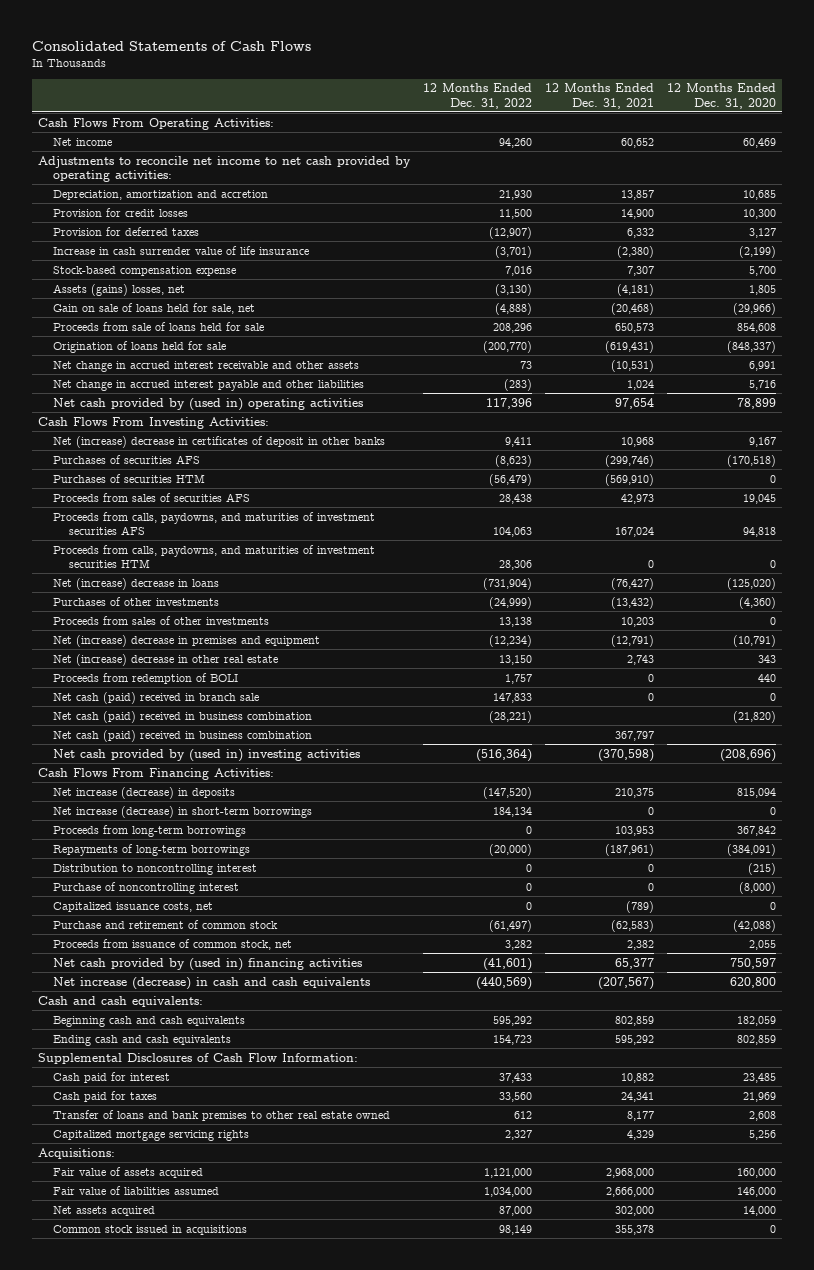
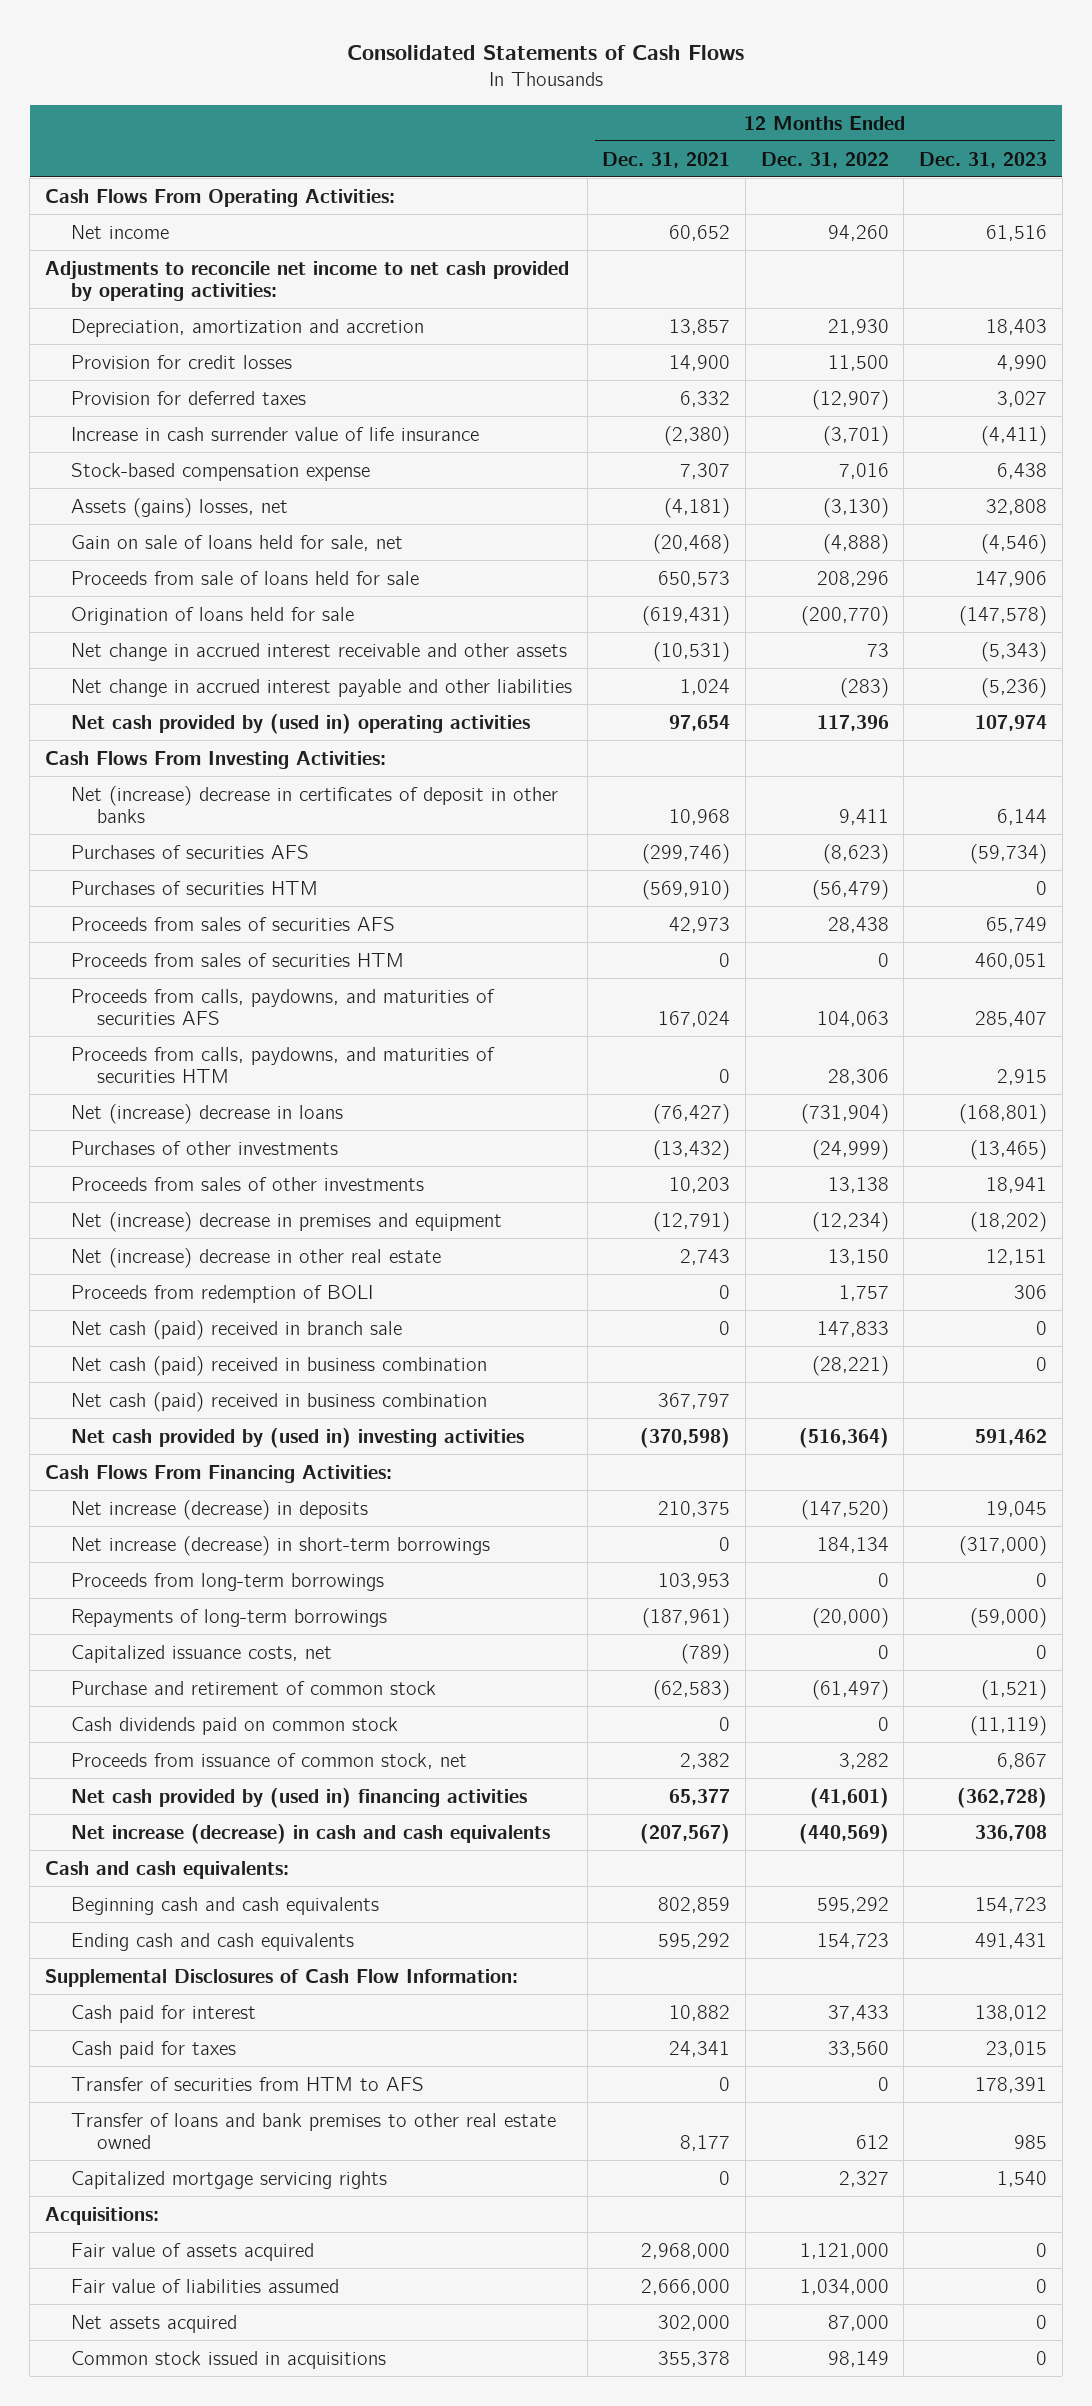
[666,83,776,109] 12 Months Ended Dec. 31, 2020 -> none
none -> [919,151,1048,168] Dec. 31, 2023
none -> [70,952,404,967] Proceeds from sales of securities HTM
[53,511,376,535] Proceeds from calls, paydowns, and maturities of investment securities AFS -> [70,988,495,1026] Proceeds from calls, paydowns, and maturities of securities AFS
[53,544,376,568] Proceeds from calls, paydowns, and maturities of investment securities HTM -> [70,1046,495,1084] Proceeds from calls, paydowns, and maturities of securities HTM
[53,863,258,875] Distribution to noncontrolling interest -> none
[53,881,240,894] Purchase of noncontrolling interest -> none
none -> [70,1716,398,1735] Cash dividends paid on common stock
none -> [70,2076,424,2091] Transfer of securities from HTM to AFS
[626,1129,654,1140] 4,329 -> [719,2170,731,2185] 0

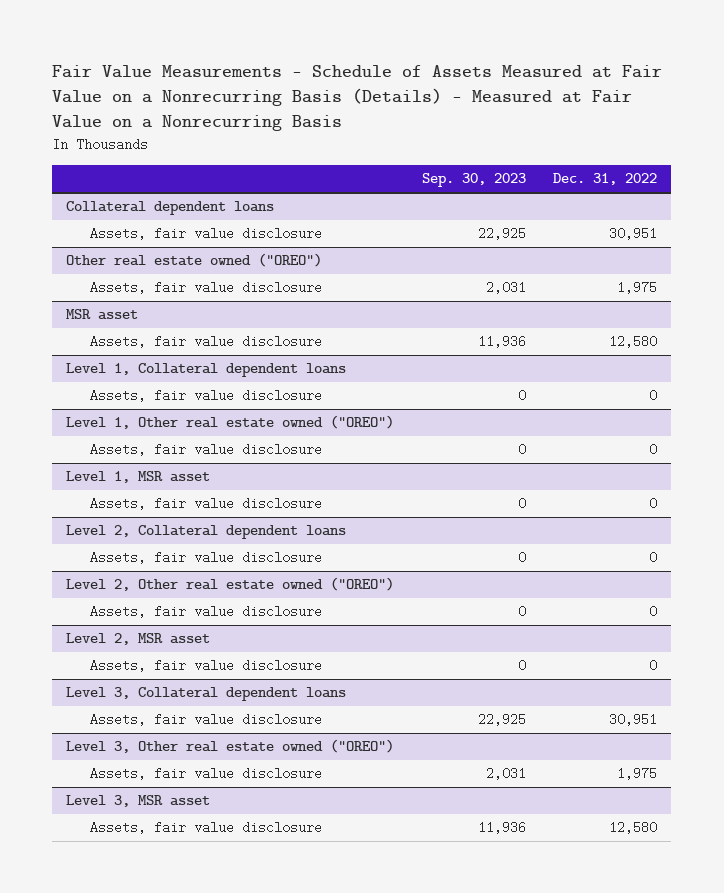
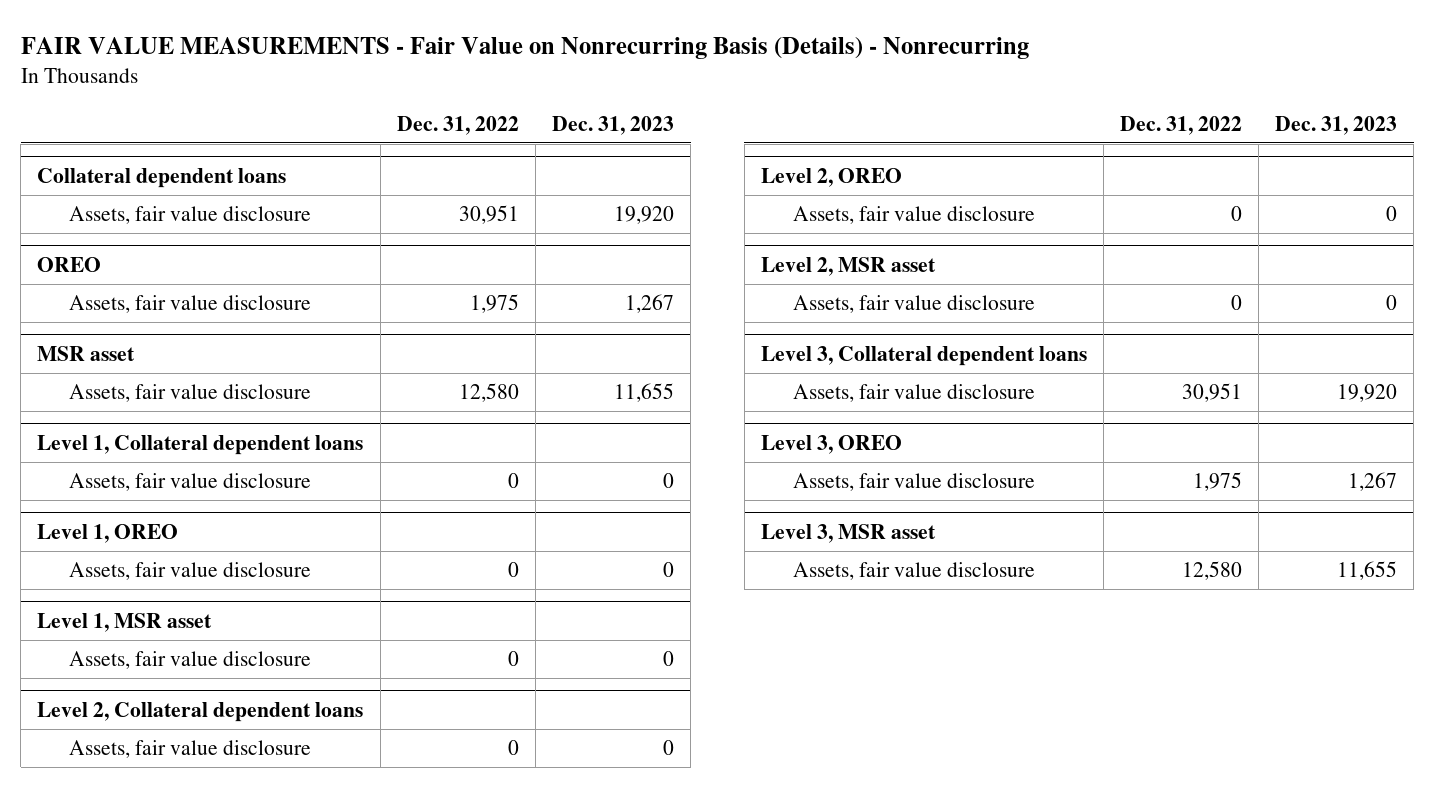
[52,65,663,132] Fair Value Measurements - Schedule of Assets Measured at Fair Value on a Nonrecurring Basis (Details) - Measured at Fair Value on a Nonrecurring Basis -> [20,37,1029,60] FAIR VALUE MEASUREMENTS - Fair Value on Nonrecurring Basis (Details) - Nonrecurring
[421,173,526,188] Sep. 30, 2023 -> none
none -> [551,115,674,135] Dec. 31, 2023
[66,253,323,268] Other real estate owned ("OREO") -> [37,256,102,272] OREO
[66,415,395,430] Level 1, Other real estate owned ("OREO") -> none
none -> [37,523,179,543] Level 1, OREO
[66,577,395,592] Level 2, Other real estate owned ("OREO") -> none
none -> [760,167,902,187] Level 2, OREO
[66,739,395,754] Level 3, Other real estate owned ("OREO") -> none
none -> [760,434,902,454] Level 3, OREO

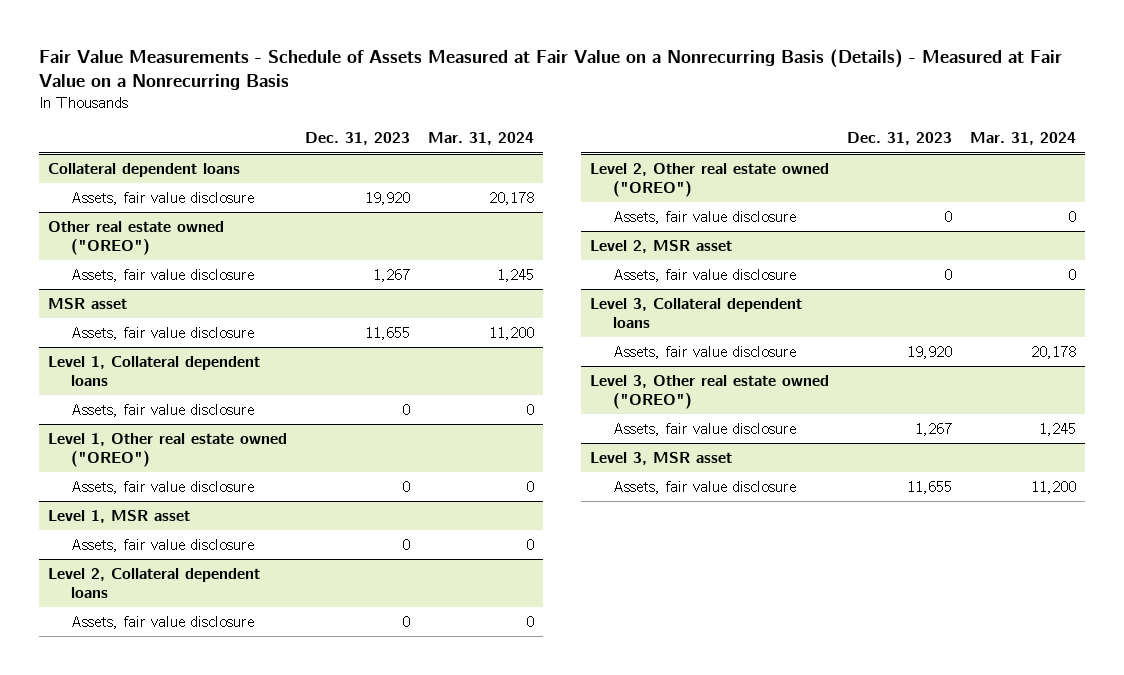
[20,37,1029,60] FAIR VALUE MEASUREMENTS - Fair Value on Nonrecurring Basis (Details) - Nonrecurring -> [38,48,1062,91] Fair Value Measurements - Schedule of Assets Measured at Fair Value on a Nonrecurring Basis (Details) - Measured at Fair Value on a Nonrecurring Basis
[396,115,519,135] Dec. 31, 2022 -> none
none -> [427,132,534,146] Mar. 31, 2024
[37,256,102,272] OREO -> [47,220,224,255] Other real estate owned ("OREO")
[37,523,179,543] Level 1, OREO -> none
none -> [47,432,287,467] Level 1, Other real estate owned ("OREO")
[760,167,902,187] Level 2, OREO -> none
none -> [590,162,830,197] Level 2, Other real estate owned ("OREO")
[760,434,902,454] Level 3, OREO -> none
none -> [590,374,830,409] Level 3, Other real estate owned ("OREO")

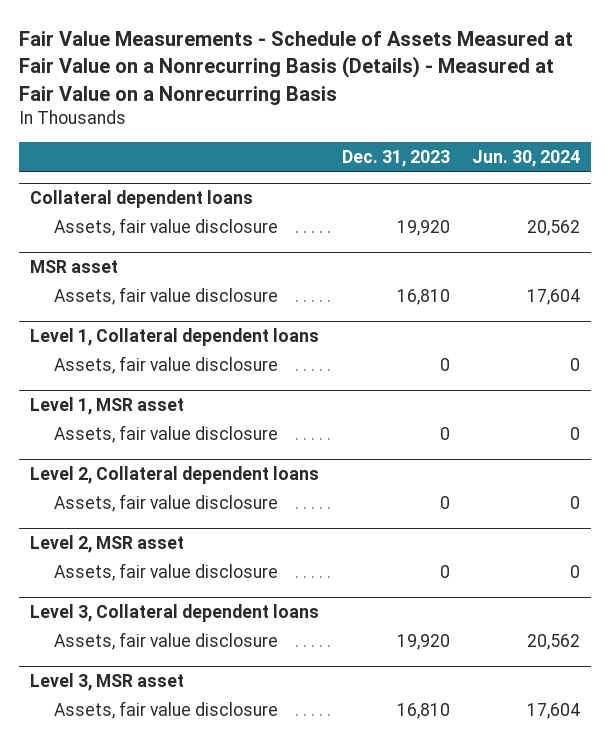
[427,132,534,146] Mar. 31, 2024 -> none
none -> [472,149,581,167] Jun. 30, 2024
[47,220,224,255] Other real estate owned ("OREO") -> none
[70,268,254,282] Assets, fair value disclosure -> none
[364,326,410,340] 11,655 -> [396,288,450,305] 16,810
[47,432,287,467] Level 1, Other real estate owned ("OREO") -> none
[70,480,254,494] Assets, fair value disclosure -> none
[590,162,830,197] Level 2, Other real estate owned ("OREO") -> none
[612,210,796,224] Assets, fair value disclosure -> none
[590,374,830,409] Level 3, Other real estate owned ("OREO") -> none
[612,422,796,436] Assets, fair value disclosure -> none
[907,480,953,494] 11,655 -> [396,702,450,719] 16,810

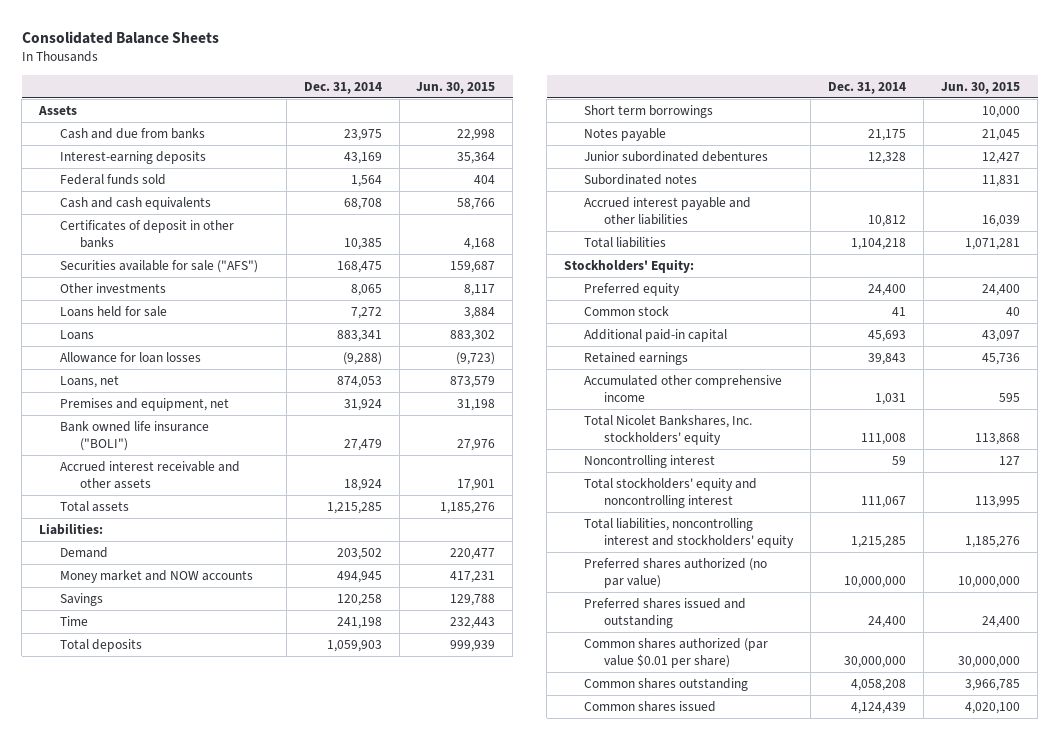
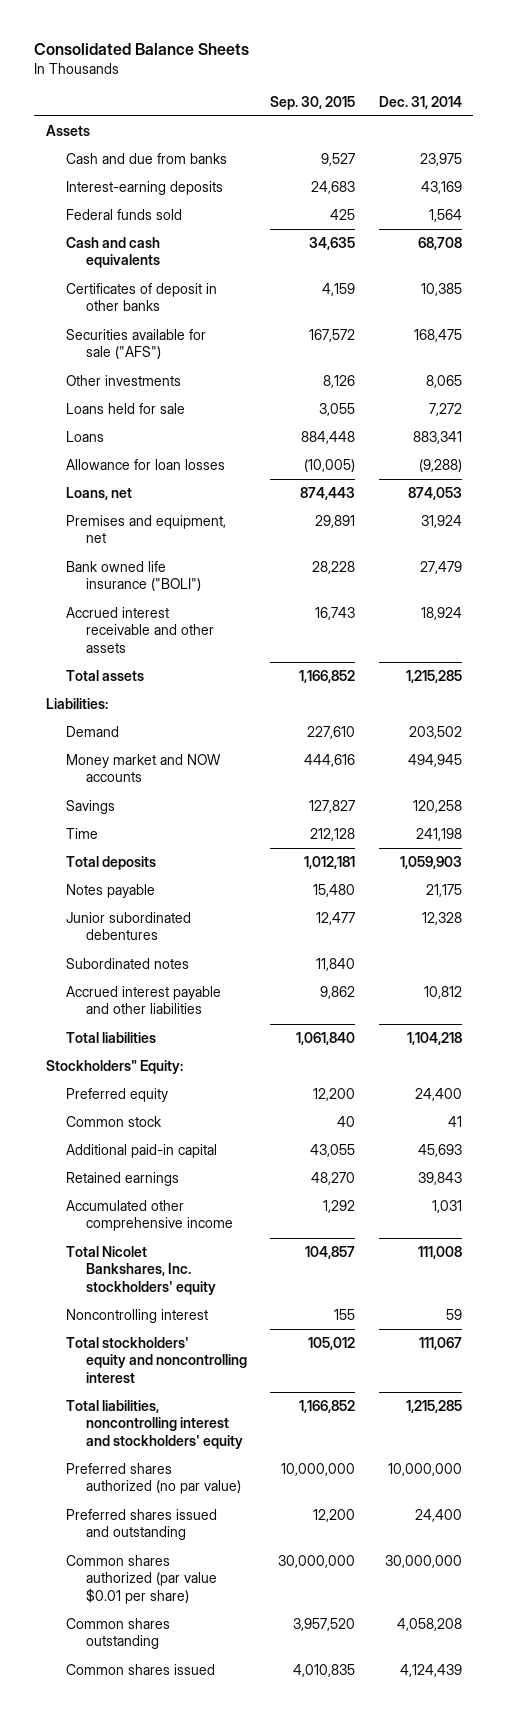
[416,81,496,94] Jun. 30, 2015 -> none
none -> [270,95,356,110] Sep. 30, 2015
[584,104,714,118] Short term borrowings -> none
[564,258,695,273] Stockholders' Equity: -> [45,1060,183,1075] Stockholders" Equity:

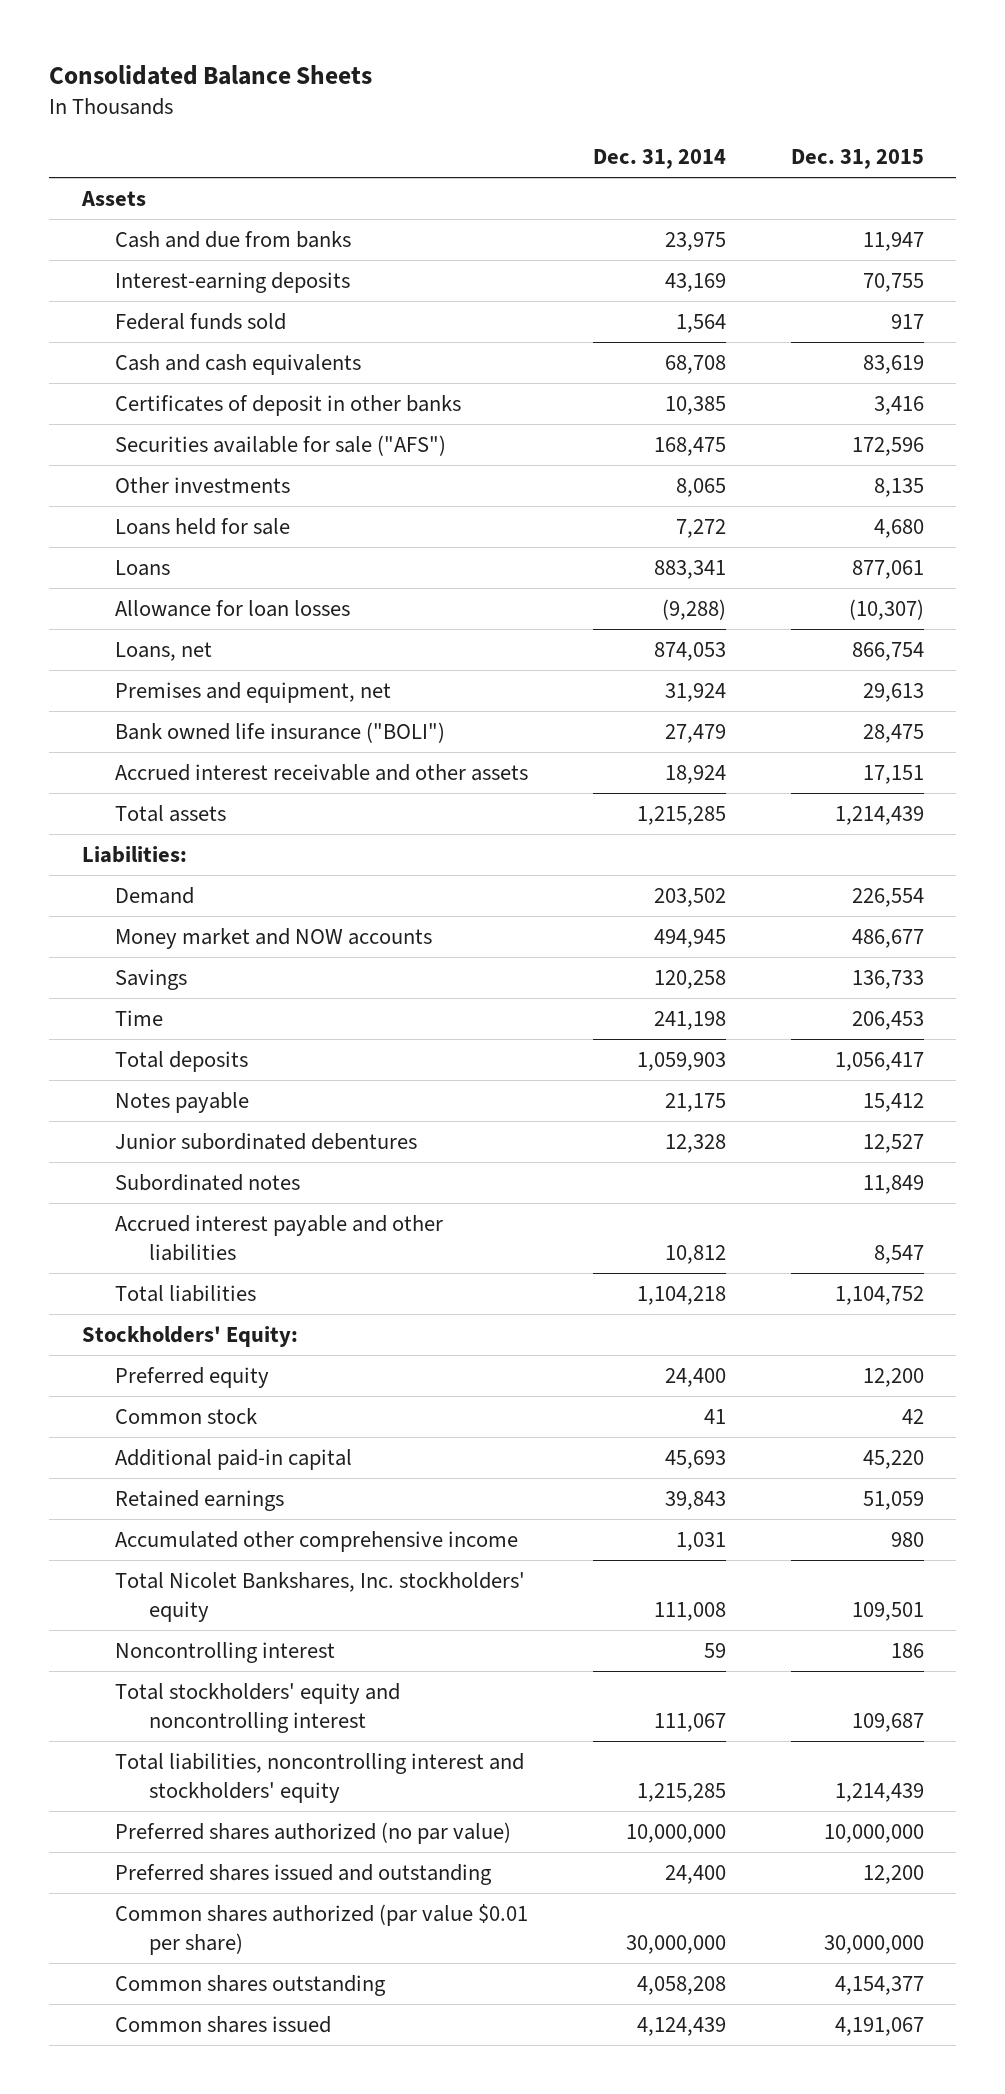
[270,95,356,110] Sep. 30, 2015 -> none
none -> [790,149,924,170] Dec. 31, 2015
[45,1060,183,1075] Stockholders" Equity: -> [81,1325,298,1347] Stockholders' Equity:

